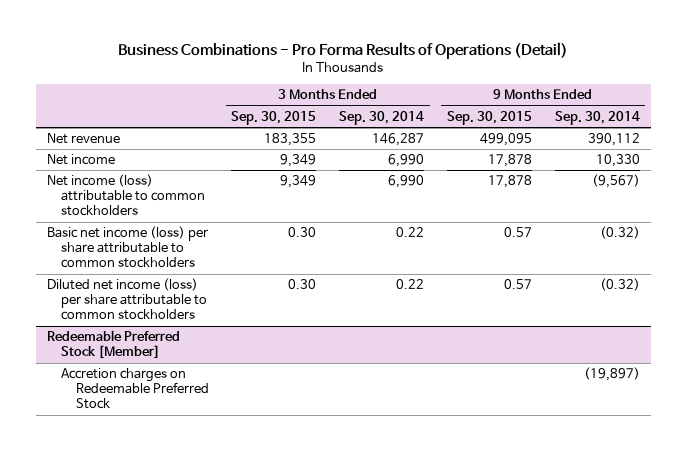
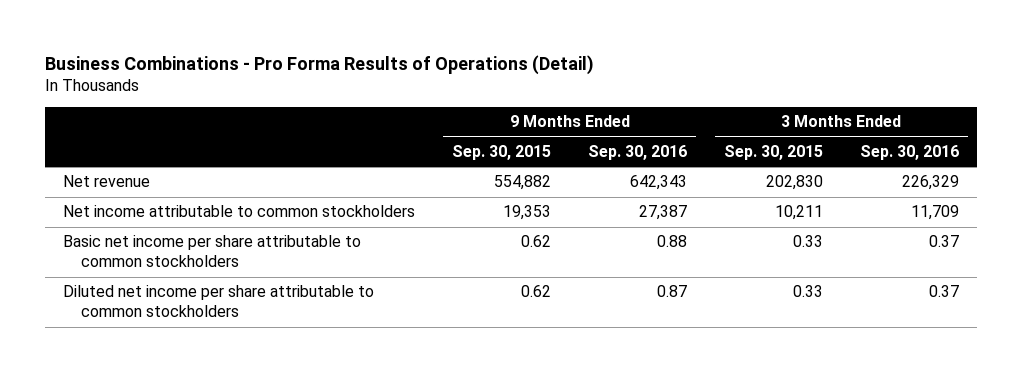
[339,110,425,125] Sep. 30, 2014 -> none
[554,110,640,125] Sep. 30, 2014 -> none
none -> [588,144,688,160] Sep. 30, 2016
none -> [859,144,959,160] Sep. 30, 2016
[47,154,116,166] Net income -> none
[47,330,181,360] Redeemable Preferred Stock [Member] -> none
[61,368,209,410] Accretion charges on Redeemable Preferred Stock -> none
[264,133,317,147] 183,355 -> [765,175,823,191] 202,830
[479,133,532,147] 499,095 -> [494,175,552,191] 554,882
[47,174,206,217] Net income (loss) attributable to common stockholders -> [63,205,416,218] Net income attributable to common stockholders
[280,175,317,189] 9,349 -> [774,205,823,221] 10,211
[487,175,532,189] 17,878 -> [503,205,552,221] 19,353
[47,226,209,269] Basic net income (loss) per share attributable to common stockholders -> [63,235,362,268] Basic net income per share attributable to common stockholders
[288,227,317,238] 0.30 -> [792,235,823,248] 0.33
[503,227,532,238] 0.57 -> [521,235,552,248] 0.62
[47,278,208,321] Diluted net income (loss) per share attributable to common stockholders -> [63,285,375,318] Diluted net income per share attributable to common stockholders
[288,279,317,290] 0.30 -> [792,285,823,298] 0.33
[503,279,532,290] 0.57 -> [521,285,552,298] 0.62

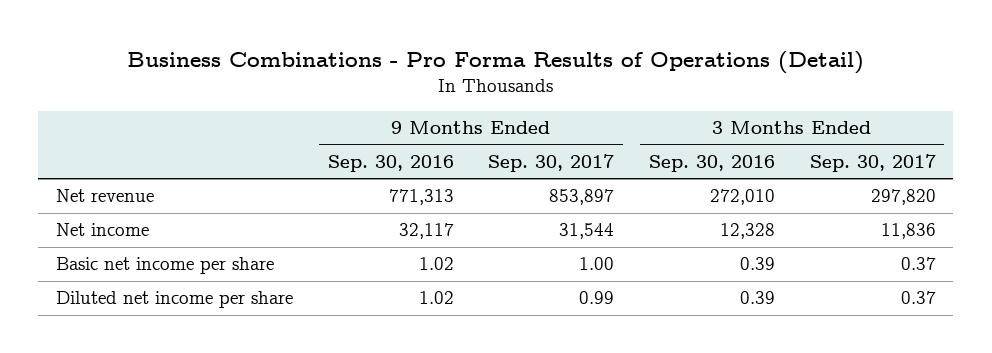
[452,144,552,160] Sep. 30, 2015 -> none
[723,144,823,160] Sep. 30, 2015 -> none
none -> [488,153,615,172] Sep. 30, 2017
none -> [809,153,936,172] Sep. 30, 2017
[63,205,416,218] Net income attributable to common stockholders -> none
[630,175,688,191] 642,343 -> [388,189,454,206] 771,313
[901,175,959,191] 226,329 -> [710,189,776,206] 272,010
none -> [55,223,149,237] Net income
[63,235,362,268] Basic net income per share attributable to common stockholders -> [55,257,274,275] Basic net income per share
[657,235,688,248] 0.88 -> [418,257,454,271] 1.02
[928,235,959,248] 0.37 -> [740,257,776,271] 0.39
[63,285,375,318] Diluted net income per share attributable to common stockholders -> [55,291,293,309] Diluted net income per share
[657,285,688,298] 0.87 -> [418,291,454,305] 1.02
[928,285,959,298] 0.37 -> [740,291,776,305] 0.39

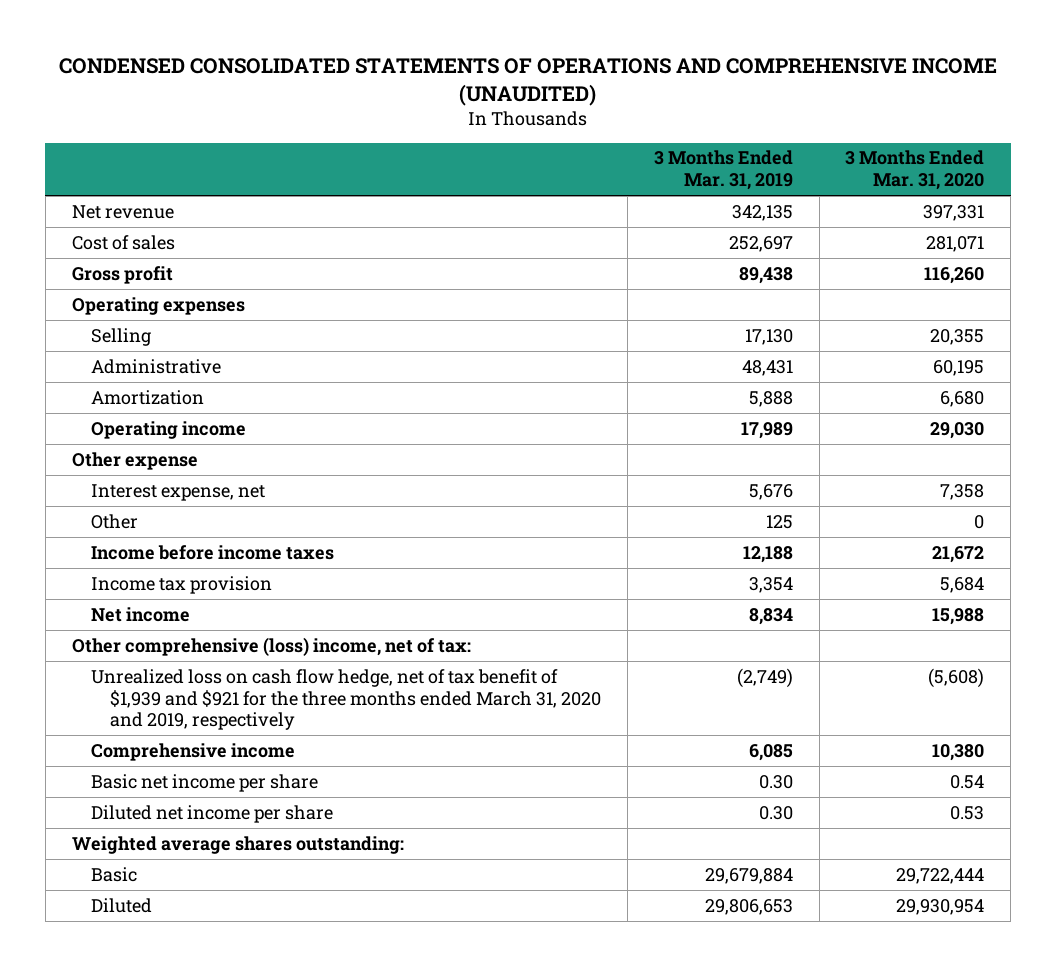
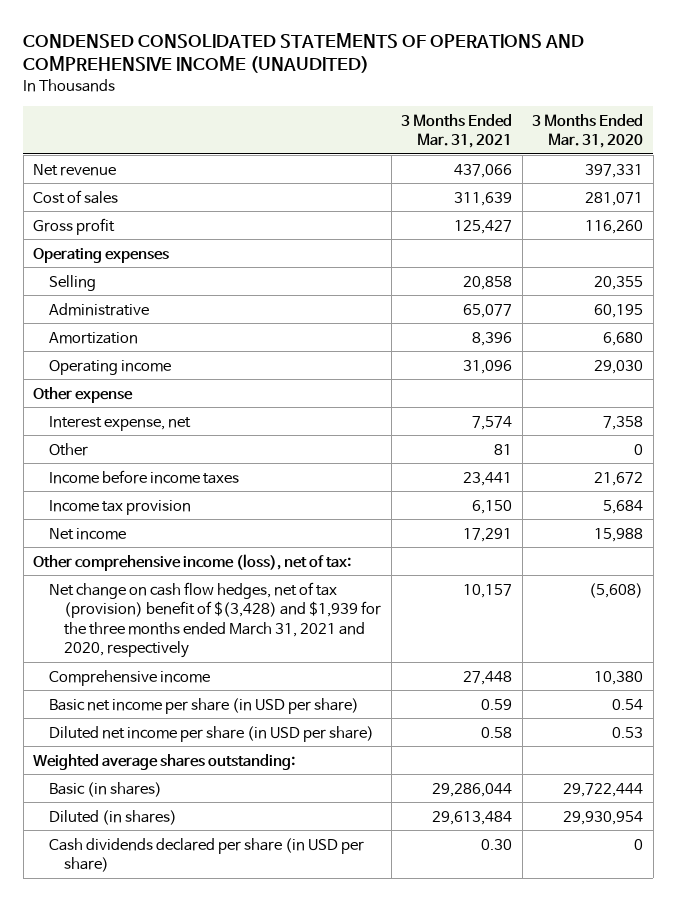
[653,150,793,191] 3 Months Ended Mar. 31, 2019 -> none
none -> [401,113,513,149] 3 Months Ended Mar. 31, 2021
[71,636,471,656] Other comprehensive (loss) income, net of tax: -> [33,553,352,571] Other comprehensive income (loss), net of tax:
[90,668,601,731] Unrealized loss on cash flow hedge, net of tax benefit of $1,939 and $921 for the three months ended March 31, 2020 and 2019, respectively -> [48,581,382,659] Net change on cash flow hedges, net of tax (provision) benefit of $(3,428) and $1,939 for the three months ended March 31, 2021 and 2020, respectively
[90,773,318,792] Basic net income per share -> [48,697,359,714] Basic net income per share (in USD per share)
[90,804,333,823] Diluted net income per share -> [48,725,374,742] Diluted net income per share (in USD per share)
[90,866,137,882] Basic -> [48,781,162,797] Basic (in shares)
[90,897,152,913] Diluted -> [48,809,177,825] Diluted (in shares)
none -> [48,837,364,873] Cash dividends declared per share (in USD per share)

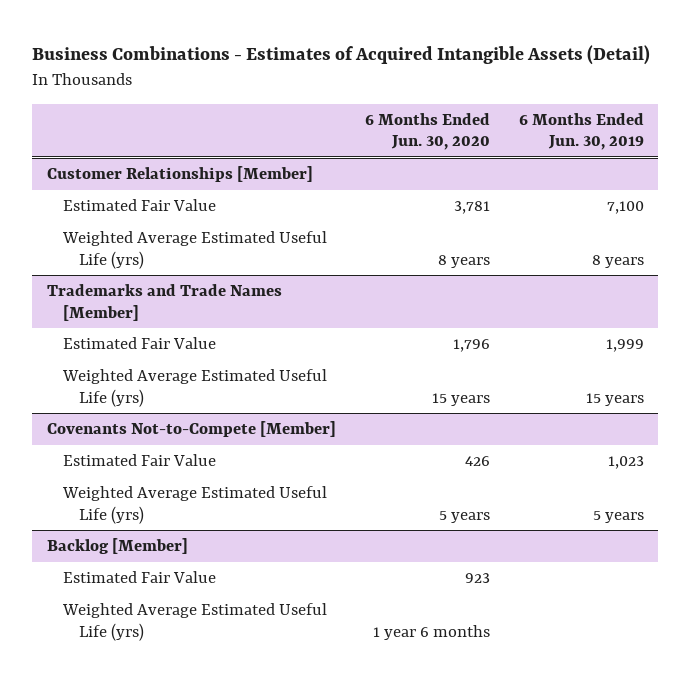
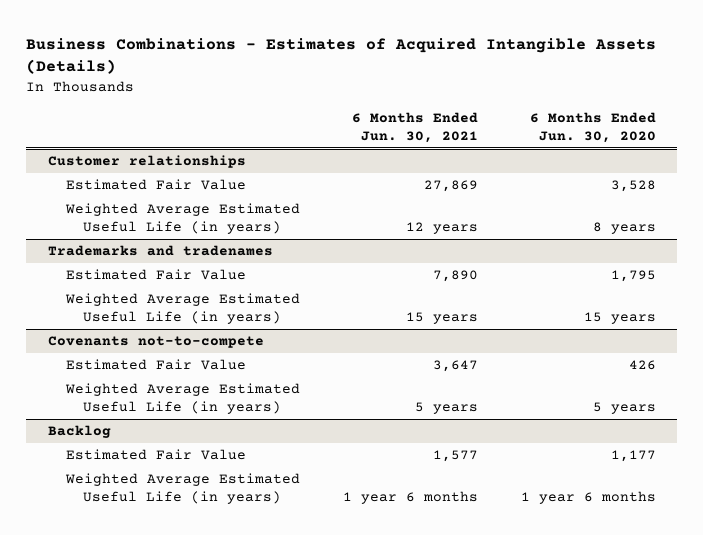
[31,45,650,66] Business Combinations - Estimates of Acquired Intangible Assets (Detail) -> [26,37,657,75] Business Combinations - Estimates of Acquired Intangible Assets (Details)
[518,112,644,151] 6 Months Ended Jun. 30, 2019 -> none
none -> [351,111,478,143] 6 Months Ended Jun. 30, 2021
[46,166,313,183] Customer Relationships [Member] -> [47,155,246,169] Customer relationships
[453,201,490,215] 3,781 -> [610,180,656,193] 3,528
[61,231,327,269] Weighted Average Estimated Useful Life (yrs) -> [64,203,300,235] Weighted Average Estimated Useful Life (in years)
[46,284,282,321] Trademarks and Trade Names [Member] -> [47,245,273,257] Trademarks and tradenames
[452,339,490,353] 1,796 -> [610,270,656,283] 1,795
[61,369,327,407] Weighted Average Estimated Useful Life (yrs) -> [64,293,300,325] Weighted Average Estimated Useful Life (in years)
[46,421,336,438] Covenants Not-to-Compete [Member] -> [47,336,264,349] Covenants not-to-compete
[61,486,327,524] Weighted Average Estimated Useful Life (yrs) -> [64,383,300,415] Weighted Average Estimated Useful Life (in years)
[46,538,188,555] Backlog [Member] -> [47,425,111,439] Backlog
[464,573,490,584] 923 -> [610,450,656,463] 1,177
[61,603,327,641] Weighted Average Estimated Useful Life (yrs) -> [64,473,300,505] Weighted Average Estimated Useful Life (in years)

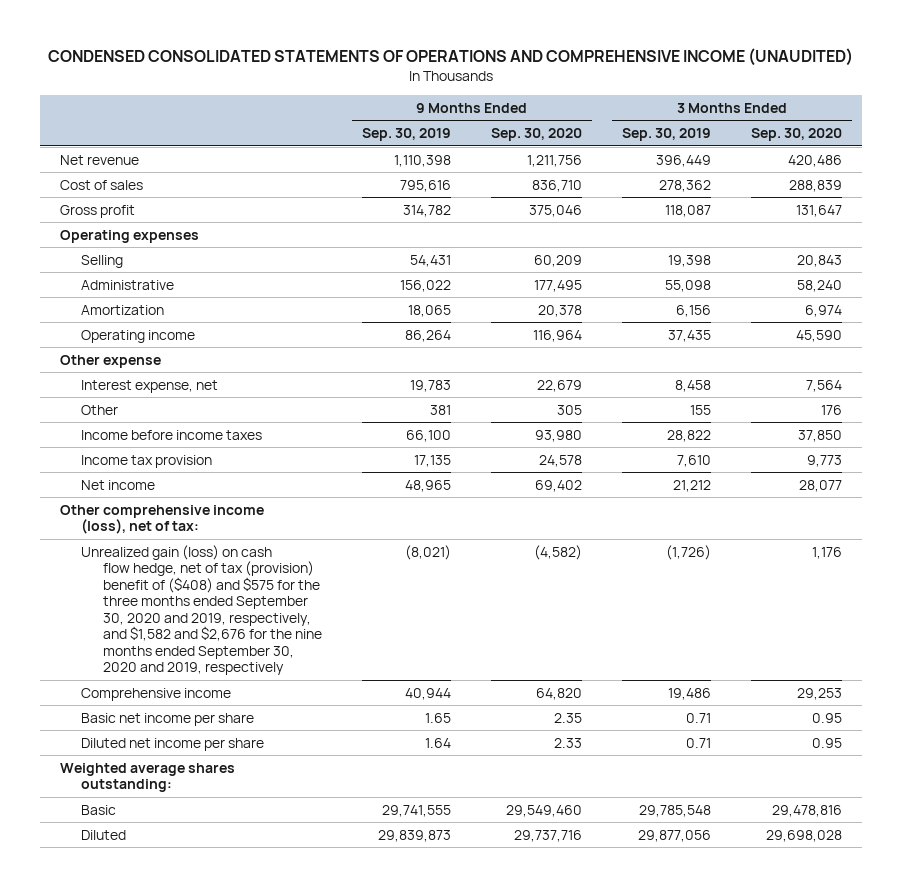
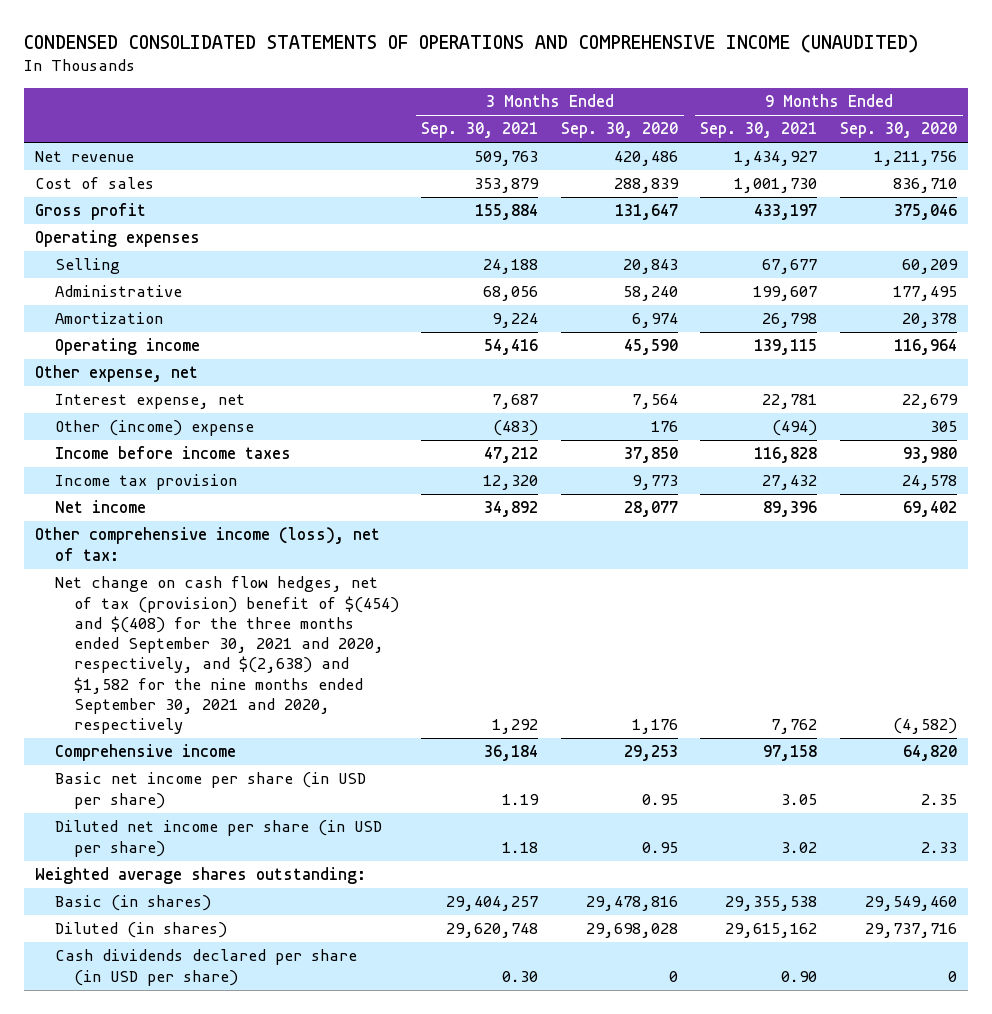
[362,128,452,142] Sep. 30, 2019 -> none
[621,128,711,142] Sep. 30, 2019 -> none
none -> [421,122,539,139] Sep. 30, 2021
none -> [700,122,818,139] Sep. 30, 2021
[59,354,161,368] Other expense -> [35,365,199,383] Other expense, net
[81,404,119,415] Other -> [54,420,254,437] Other (income) expense
[81,544,323,676] Unrealized gain (loss) on cash flow hedge, net of tax (provision) benefit of ($408) and $575 for the three months ended September 30, 2020 and 2019, respectively, and $1,582 and $2,676 for the nine months ended September 30, 2020 and 2019, respectively -> [54,576,399,735] Net change on cash flow hedges, net of tax (provision) benefit of $(454) and $(408) for the three months ended September 30, 2021 and 2020, respectively, and $(2,638) and $1,582 for the nine months ended September 30, 2021 and 2020, respectively
[81,712,255,726] Basic net income per share -> [54,772,366,809] Basic net income per share (in USD per share)
[81,737,265,751] Diluted net income per share -> [54,820,382,857] Diluted net income per share (in USD per share)
[81,804,117,815] Basic -> [54,895,211,912] Basic (in shares)
[81,829,127,840] Diluted -> [54,922,227,939] Diluted (in shares)
none -> [54,949,357,986] Cash dividends declared per share (in USD per share)

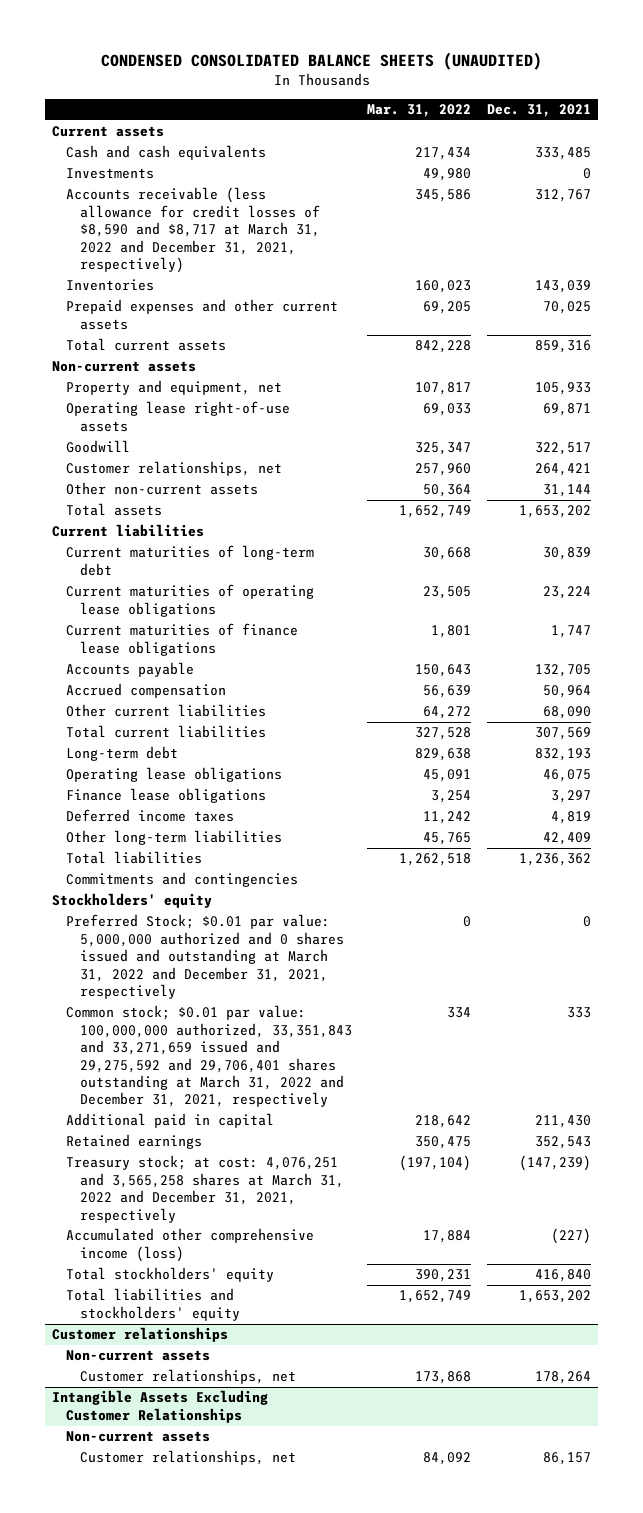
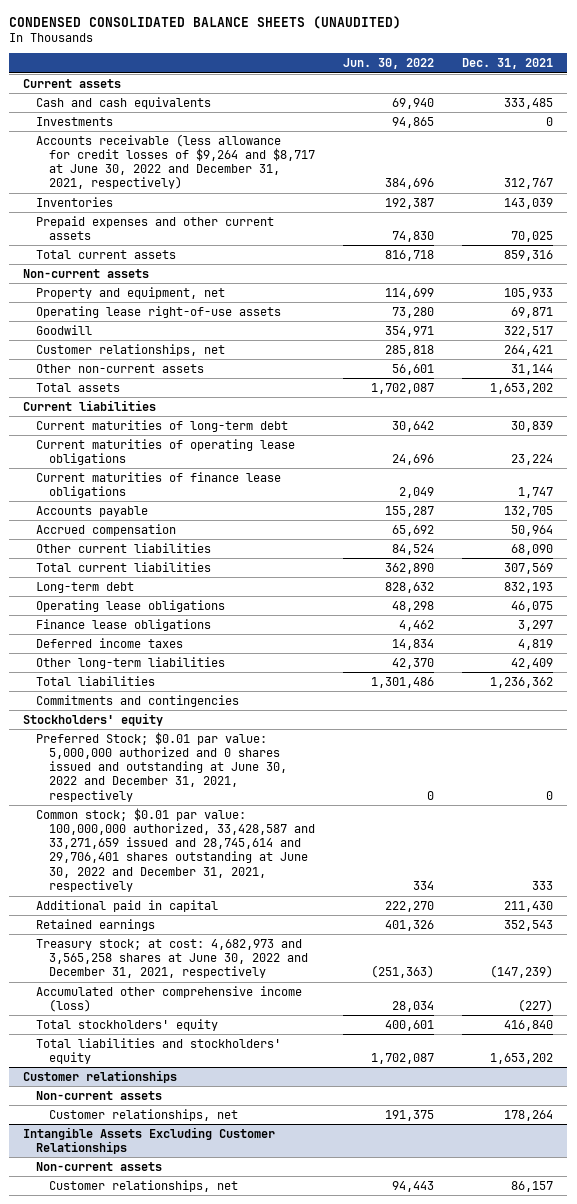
[367,104,472,118] Mar. 31, 2022 -> none
none -> [343,58,435,70] Jun. 30, 2022
[66,187,320,274] Accounts receivable (less allowance for credit losses of $8,590 and $8,717 at March 31, 2022 and December 31, 2021, respectively) -> [36,133,316,190] Accounts receivable (less allowance for credit losses of $9,264 and $8,717 at June 30, 2022 and December 31, 2021, respectively)
[66,914,344,1000] Preferred Stock; $0.01 par value: 5,000,000 authorized and 0 shares issued and outstanding at March 31, 2022 and December 31, 2021, respectively -> [36,731,288,802] Preferred Stock; $0.01 par value: 5,000,000 authorized and 0 shares issued and outstanding at June 30, 2022 and December 31, 2021, respectively
[66,1005,352,1108] Common stock; $0.01 par value: 100,000,000 authorized, 33,351,843 and 33,271,659 issued and 29,275,592 and 29,706,401 shares outstanding at March 31, 2022 and December 31, 2021, respectively -> [36,807,316,893] Common stock; $0.01 par value: 100,000,000 authorized, 33,428,587 and 33,271,659 issued and 28,745,614 and 29,706,401 shares outstanding at June 30, 2022 and December 31, 2021, respectively
[66,1155,344,1223] Treasury stock; at cost: 4,076,251 and 3,565,258 shares at March 31, 2022 and December 31, 2021, respectively -> [36,938,309,979] Treasury stock; at cost: 4,682,973 and 3,565,258 shares at June 30, 2022 and December 31, 2021, respectively

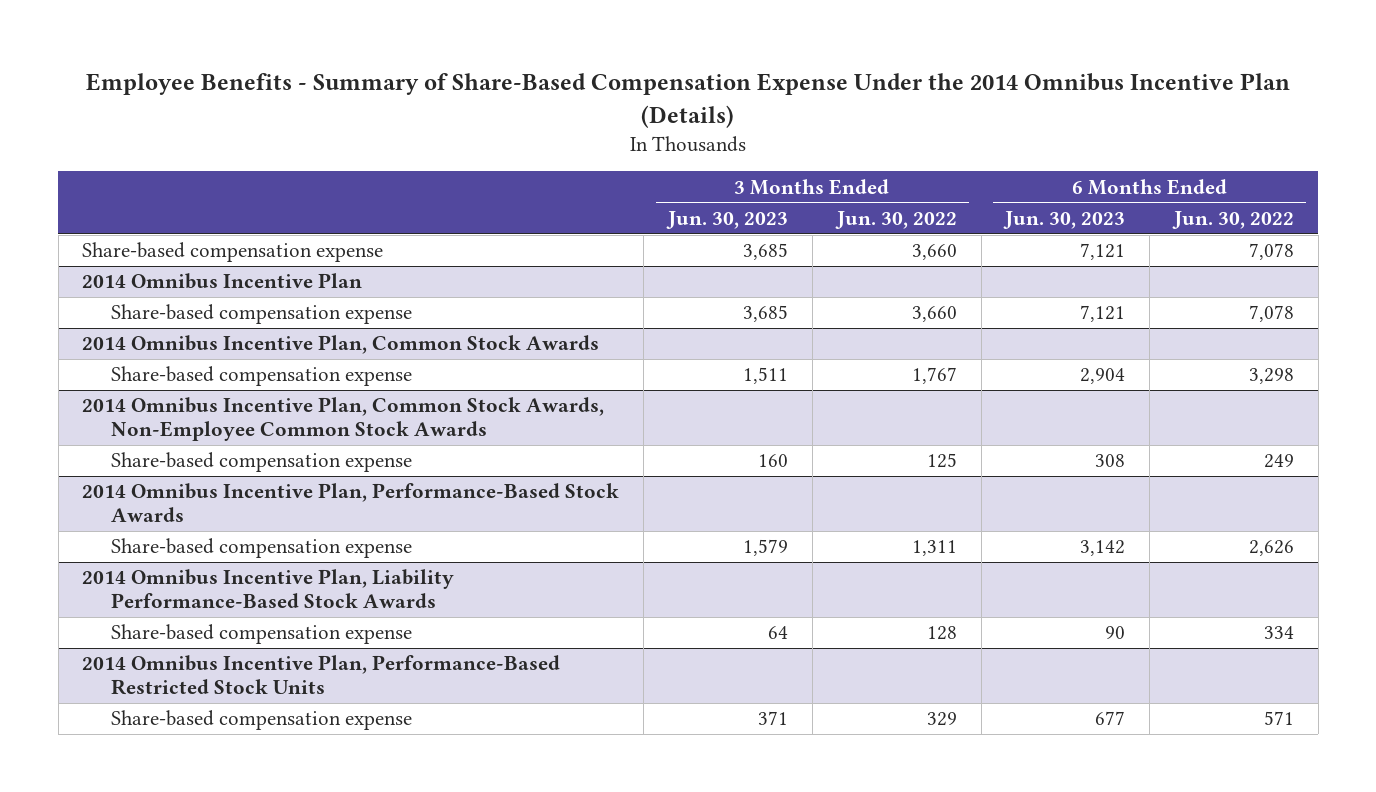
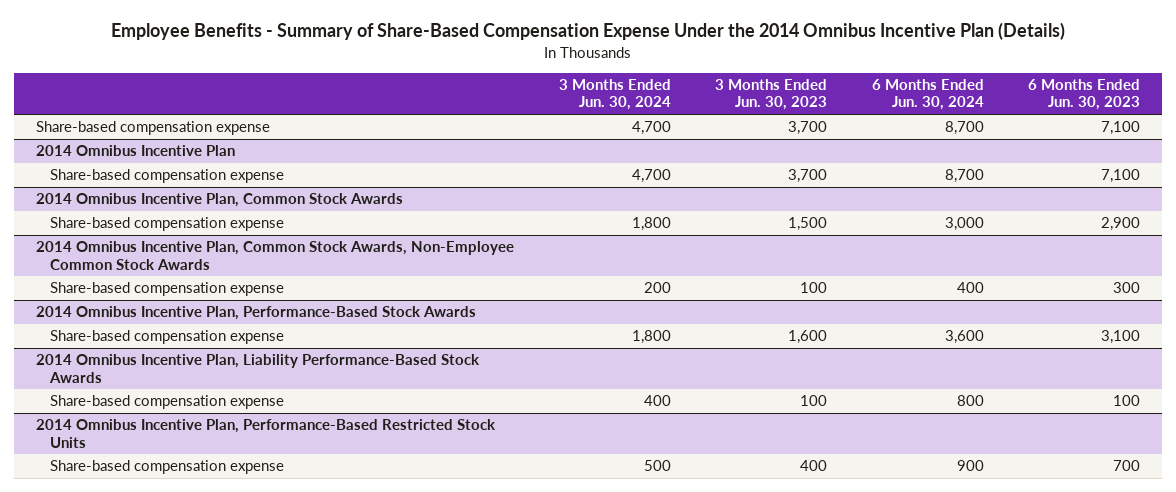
[834,210,957,229] Jun. 30, 2022 -> none
[1172,210,1295,229] Jun. 30, 2022 -> none
none -> [558,79,671,111] 3 Months Ended Jun. 30, 2024
none -> [871,79,984,111] 6 Months Ended Jun. 30, 2024
[743,243,789,261] 3,685 -> [788,121,828,136] 3,700
[1080,243,1126,261] 7,121 -> [1101,121,1141,136] 7,100
[743,305,789,323] 3,685 -> [788,169,828,184] 3,700
[1080,305,1126,323] 7,121 -> [1101,169,1141,184] 7,100
[743,367,789,385] 1,511 -> [788,217,828,232] 1,500
[1080,368,1126,385] 2,904 -> [1101,217,1141,232] 2,900
[758,454,789,468] 160 -> [800,282,828,294] 100
[1095,454,1126,468] 308 -> [1113,282,1141,294] 300
[743,539,789,557] 1,579 -> [788,330,828,345] 1,600
[1080,540,1126,557] 3,142 -> [1101,330,1141,345] 3,100
[768,626,789,640] 64 -> [800,395,828,407] 100
[1105,626,1126,640] 90 -> [1113,395,1141,407] 100
[758,711,789,726] 371 -> [800,460,828,472] 400
[1095,711,1126,726] 677 -> [1113,460,1141,472] 700

